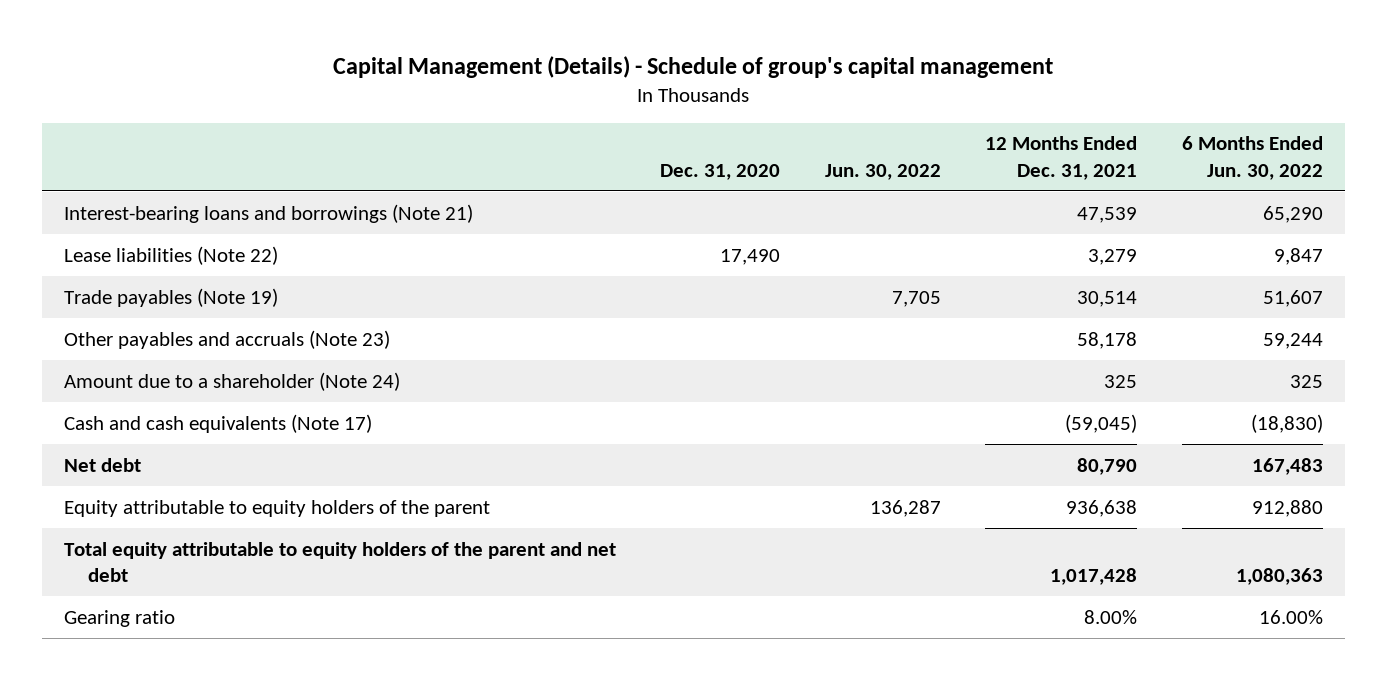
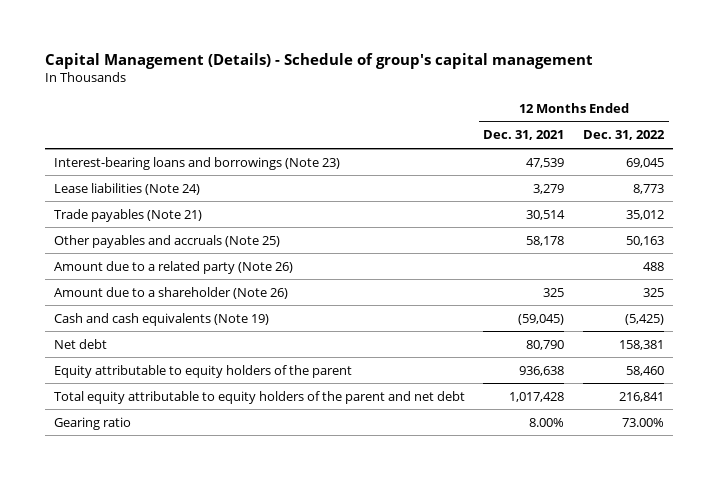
[660,163,781,180] Dec. 31, 2020 -> none
[824,163,941,180] Jun. 30, 2022 -> none
[1181,136,1323,180] 6 Months Ended Jun. 30, 2022 -> none
none -> [583,130,666,141] Dec. 31, 2022
[63,203,473,223] Interest-bearing loans and borrowings (Note 21) -> [53,156,340,170] Interest-bearing loans and borrowings (Note 23)
[63,245,278,265] Lease liabilities (Note 22) -> [53,182,200,195] Lease liabilities (Note 24)
[63,287,278,307] Trade payables (Note 19) -> [53,208,202,222] Trade payables (Note 21)
[63,329,390,349] Other payables and accruals (Note 23) -> [53,234,280,248] Other payables and accruals (Note 25)
none -> [53,260,293,274] Amount due to a related party (Note 26)
[63,371,400,391] Amount due to a shareholder (Note 24) -> [53,286,288,299] Amount due to a shareholder (Note 26)
[63,413,372,433] Cash and cash equivalents (Note 17) -> [53,312,269,326] Cash and cash equivalents (Note 19)

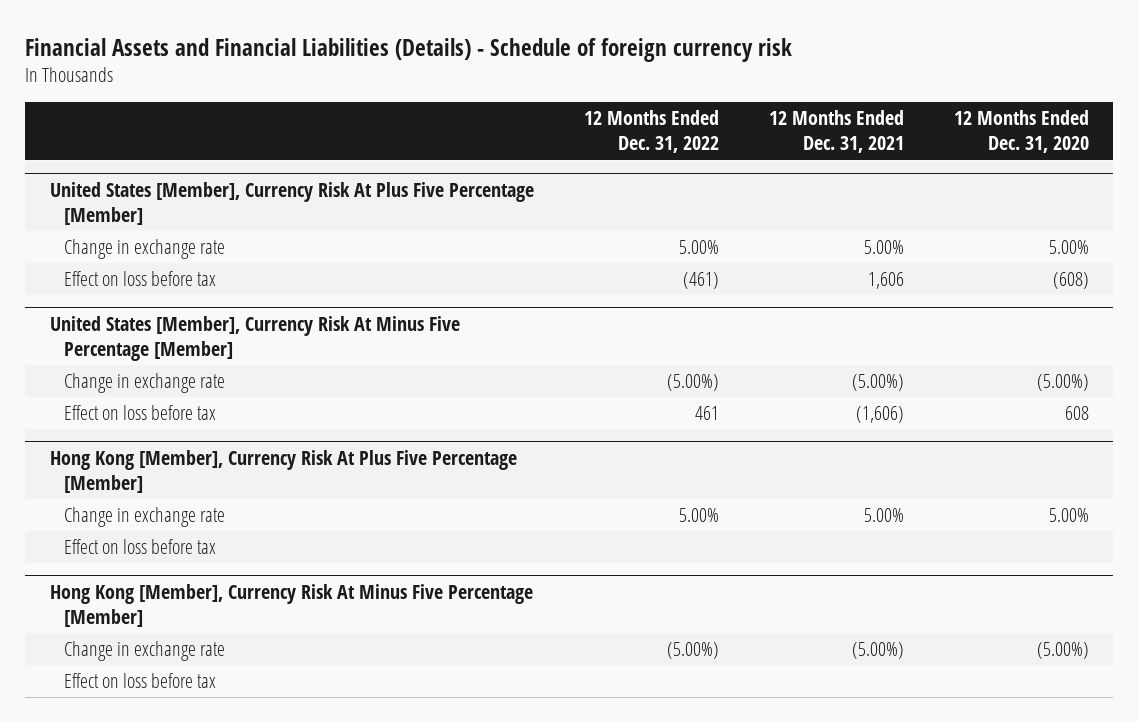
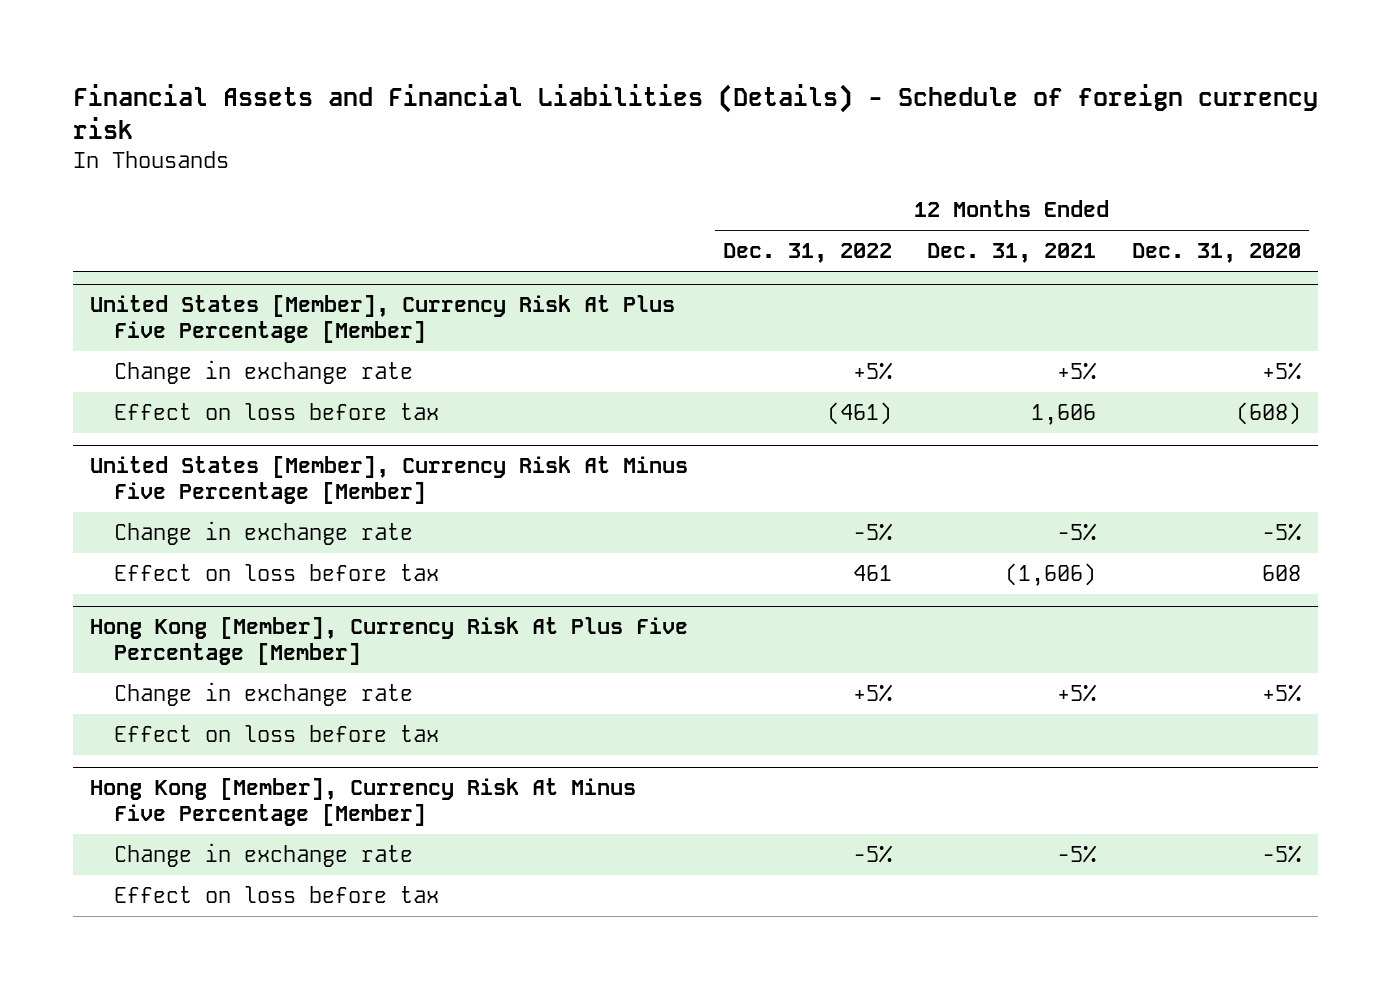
[679,240,720,255] 5.00% -> [853,361,894,380] +5%
[863,240,904,255] 5.00% -> [1057,361,1098,380] +5%
[1048,240,1089,255] 5.00% -> [1261,361,1302,380] +5%
[667,374,720,392] (5.00%) -> [853,522,894,541] -5%
[851,374,904,392] (5.00%) -> [1057,522,1098,541] -5%
[1036,374,1089,392] (5.00%) -> [1261,522,1302,541] -5%
[679,508,720,523] 5.00% -> [853,683,894,702] +5%
[863,508,904,523] 5.00% -> [1057,683,1098,702] +5%
[1048,508,1089,523] 5.00% -> [1261,683,1302,702] +5%
[667,642,720,660] (5.00%) -> [853,844,894,863] -5%
[851,642,904,660] (5.00%) -> [1057,844,1098,863] -5%
[1036,642,1089,660] (5.00%) -> [1261,844,1302,863] -5%

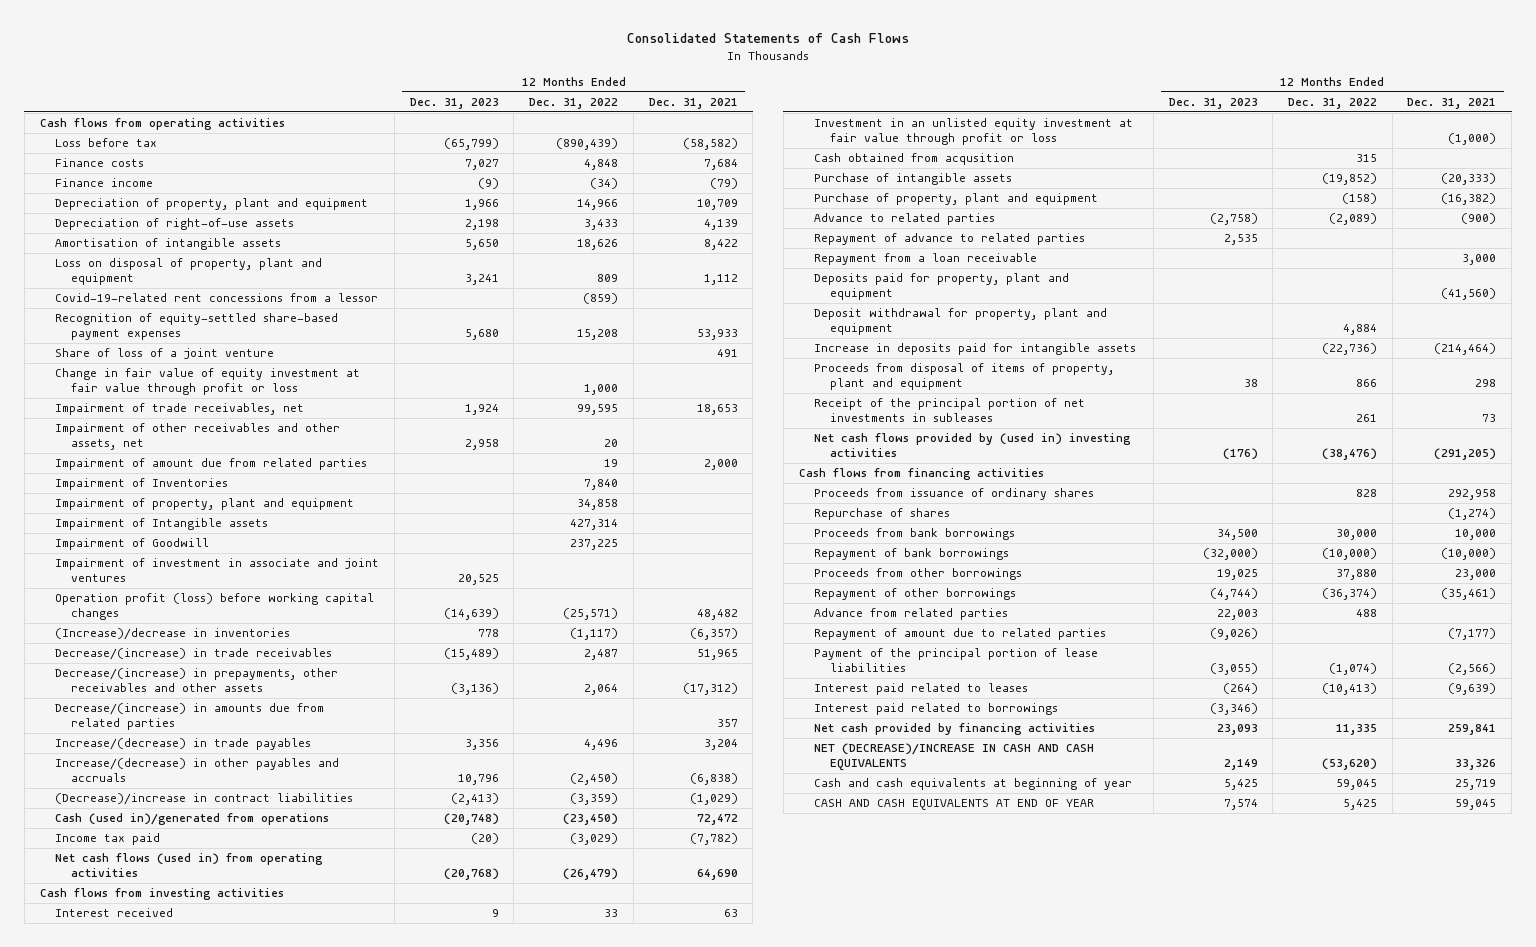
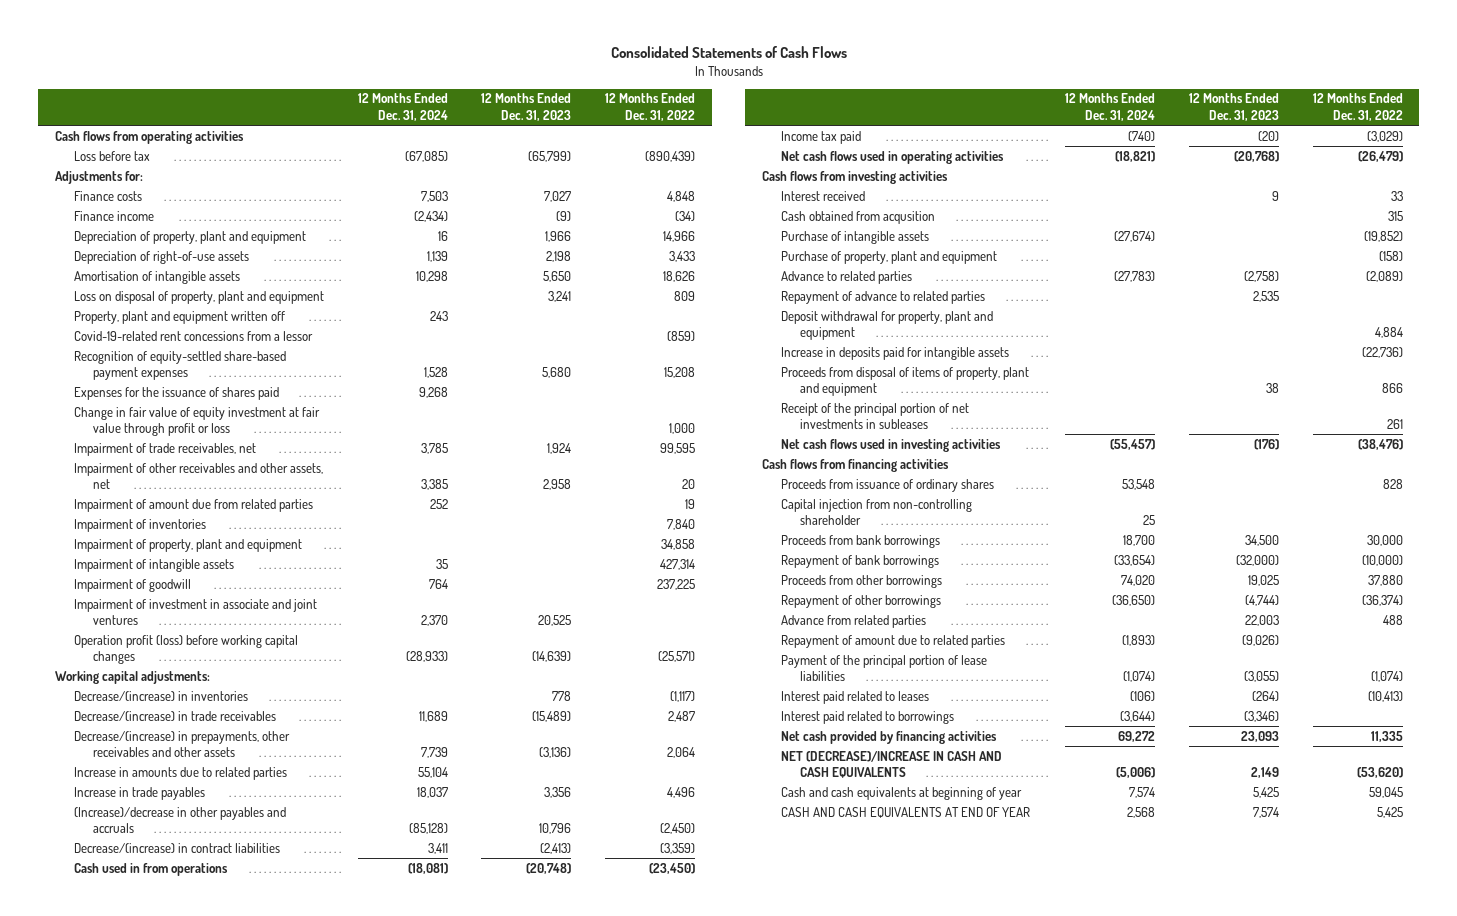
[648,98,738,110] Dec. 31, 2021 -> none
none -> [357,93,448,121] 12 Months Ended Dec. 31, 2024
none -> [54,170,143,184] Adjustments for:
none -> [73,310,285,324] Property, plant and equipment written off
[55,348,275,360] Share of loss of a joint venture -> none
none -> [73,386,279,400] Expenses for the issuance of shares paid
[55,478,229,491] Impairment of Inventories -> [73,518,206,532] Impairment of inventories
[55,518,269,531] Impairment of Intangible assets -> [73,558,234,572] Impairment of intangible assets
[55,538,210,551] Impairment of Goodwill -> [73,578,191,592] Impairment of goodwill
none -> [54,670,210,684] Working capital adjustments:
[55,628,291,641] (Increase)/decrease in inventories -> [73,690,248,701] Decrease/(increase) in inventories
[55,703,325,730] Decrease/(increase) in amounts due from related parties -> [73,766,287,780] Increase in amounts due to related parties
[55,738,312,751] Increase/(decrease) in trade payables -> [73,786,205,800] Increase in trade payables
[55,758,340,782] Increase/(decrease) in other payables and accruals -> [73,806,286,834] (Increase)/decrease in other payables and accruals
[55,793,354,806] (Decrease)/increase in contract liabilities -> [73,842,280,853] Decrease/(increase) in contract liabilities
[55,813,330,826] Cash (used in)/generated from operations -> [73,862,228,876] Cash used in from operations
[55,853,324,877] Net cash flows (used in) from operating activities -> [780,150,1004,164] Net cash flows used in operating activities
[814,118,1134,145] Investment in an unlisted equity investment at fair value through profit or loss -> none
[814,253,1038,266] Repayment from a loan receivable -> none
[814,273,1070,300] Deposits paid for property, plant and equipment -> none
[814,433,1132,457] Net cash flows provided by (used in) investing activities -> [780,438,1001,452] Net cash flows used in investing activities
[814,508,951,521] Repurchase of shares -> none
none -> [780,498,972,526] Capital injection from non-controlling shareholder

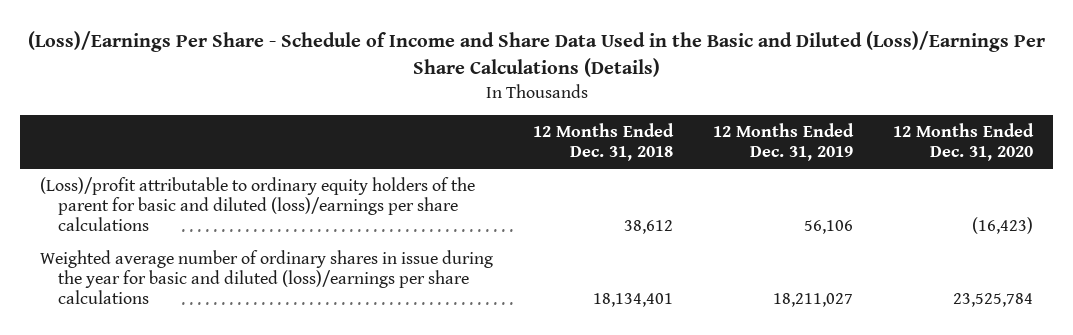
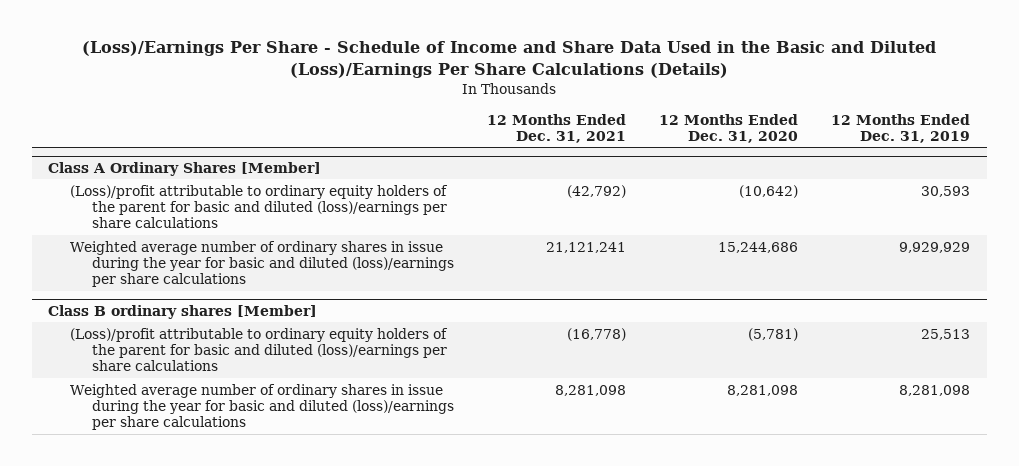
[532,123,674,162] 12 Months Ended Dec. 31, 2018 -> none
none -> [486,113,626,143] 12 Months Ended Dec. 31, 2021
none -> [48,161,322,176] Class A Ordinary Shares [Member]
[804,220,854,235] 56,106 -> [921,185,971,197] 30,593
[972,217,1034,235] (16,423) -> [739,184,799,198] (10,642)
[773,293,854,308] 18,211,027 -> [899,241,971,253] 9,929,929
[953,293,1034,308] 23,525,784 -> [718,241,799,253] 15,244,686
none -> [48,304,318,319] Class B ordinary shares [Member]
none -> [69,327,448,371] (Loss)/profit attributable to ordinary equity holders of the parent for basic and diluted (loss)/earnings per share calculations
none -> [69,383,454,430] Weighted average number of ordinary shares in issue during the year for basic and diluted (loss)/earnings per share calculations

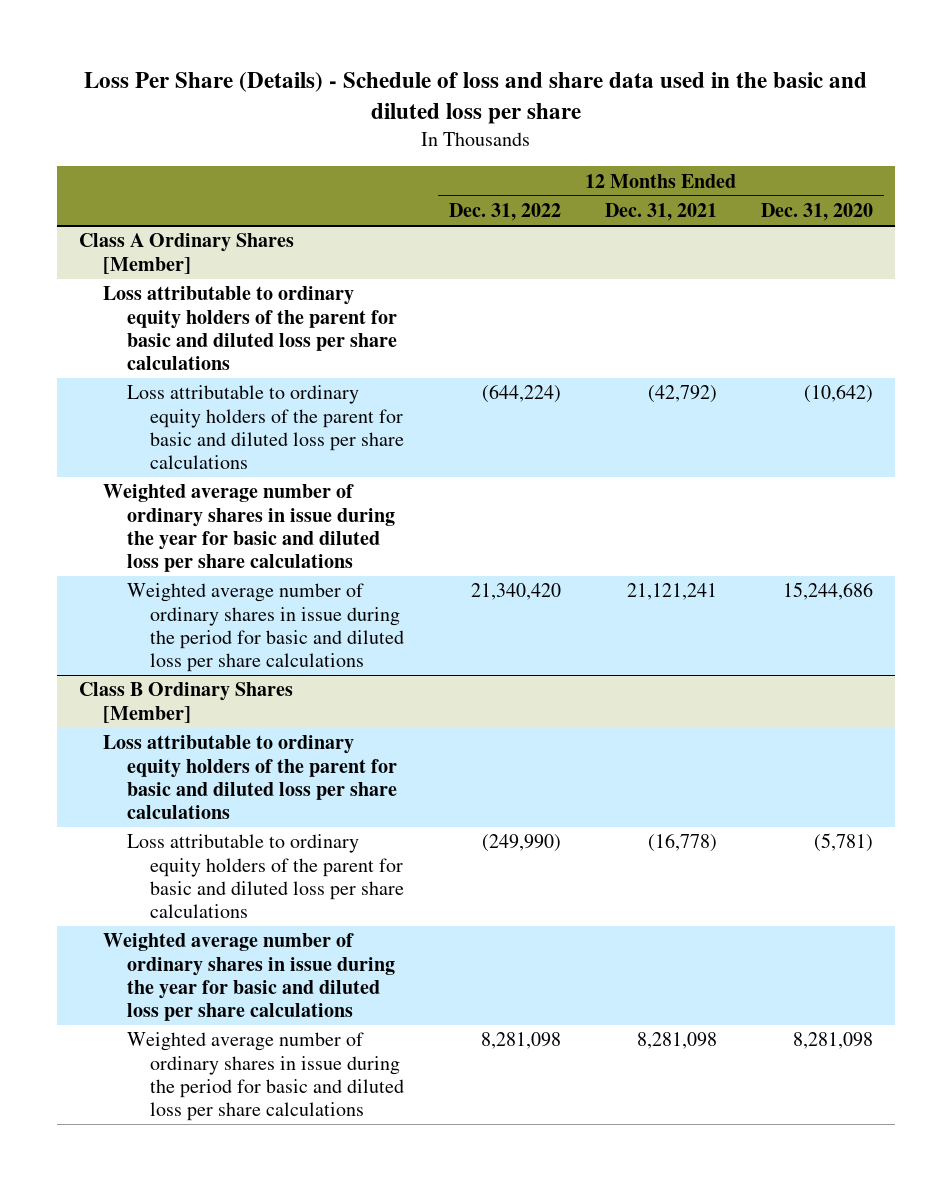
[82,41,937,79] (Loss)/Earnings Per Share - Schedule of Income and Share Data Used in the Basic and Diluted (Loss)/Earnings Per Share Calculations (Details) -> [83,72,867,125] Loss Per Share (Details) - Schedule of loss and share data used in the basic and diluted loss per share
[831,113,971,143] 12 Months Ended Dec. 31, 2019 -> none
none -> [448,203,561,222] Dec. 31, 2022
none -> [102,286,397,371] Loss attributable to ordinary equity holders of the parent for basic and diluted loss per share calculations
[69,184,448,228] (Loss)/profit attributable to ordinary equity holders of the parent for basic and diluted (loss)/earnings per share calculations -> [126,385,405,470] Loss attributable to ordinary equity holders of the parent for basic and diluted loss per share calculations
none -> [102,484,395,573] Weighted average number of ordinary shares in issue during the year for basic and diluted loss per share calculations
[69,240,454,287] Weighted average number of ordinary shares in issue during the year for basic and diluted (loss)/earnings per share calculations -> [126,583,405,673] Weighted average number of ordinary shares in issue during the period for basic and diluted loss per share calculations
[48,304,318,319] Class B ordinary shares [Member] -> [78,682,293,723] Class B Ordinary Shares [Member]
none -> [102,735,397,820] Loss attributable to ordinary equity holders of the parent for basic and diluted loss per share calculations
[69,327,448,371] (Loss)/profit attributable to ordinary equity holders of the parent for basic and diluted (loss)/earnings per share calculations -> [126,834,405,919] Loss attributable to ordinary equity holders of the parent for basic and diluted loss per share calculations
none -> [102,933,395,1022] Weighted average number of ordinary shares in issue during the year for basic and diluted loss per share calculations
[69,383,454,430] Weighted average number of ordinary shares in issue during the year for basic and diluted (loss)/earnings per share calculations -> [126,1032,405,1122] Weighted average number of ordinary shares in issue during the period for basic and diluted loss per share calculations

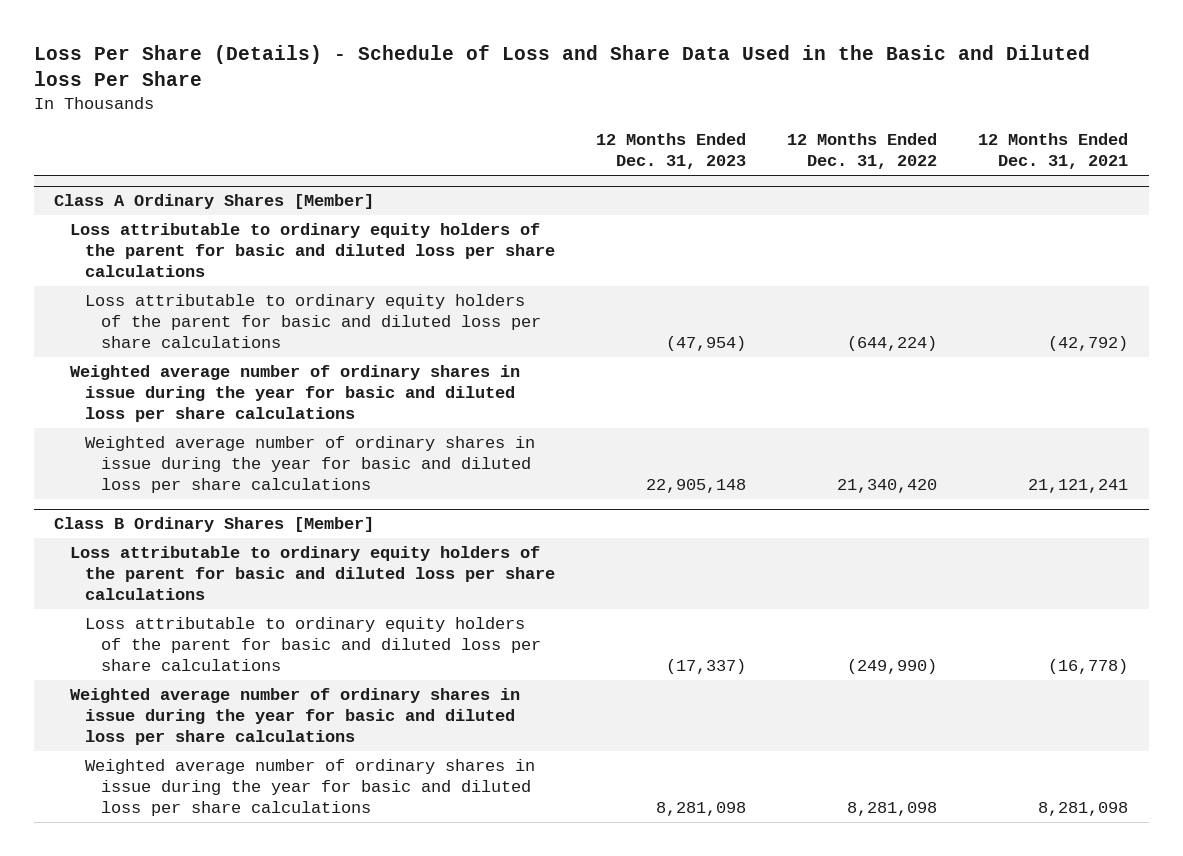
[83,72,867,125] Loss Per Share (Details) - Schedule of loss and share data used in the basic and diluted loss per share -> [34,45,1091,87] Loss Per Share (Details) - Schedule of Loss and Share Data Used in the Basic and Diluted loss Per Share
[760,203,873,222] Dec. 31, 2020 -> none
none -> [596,133,747,170] 12 Months Ended Dec. 31, 2023
[126,583,405,673] Weighted average number of ordinary shares in issue during the period for basic and diluted loss per share calculations -> [85,435,536,493] Weighted average number of ordinary shares in issue during the year for basic and diluted loss per share calculations
[126,1032,405,1122] Weighted average number of ordinary shares in issue during the period for basic and diluted loss per share calculations -> [85,758,536,816] Weighted average number of ordinary shares in issue during the year for basic and diluted loss per share calculations

